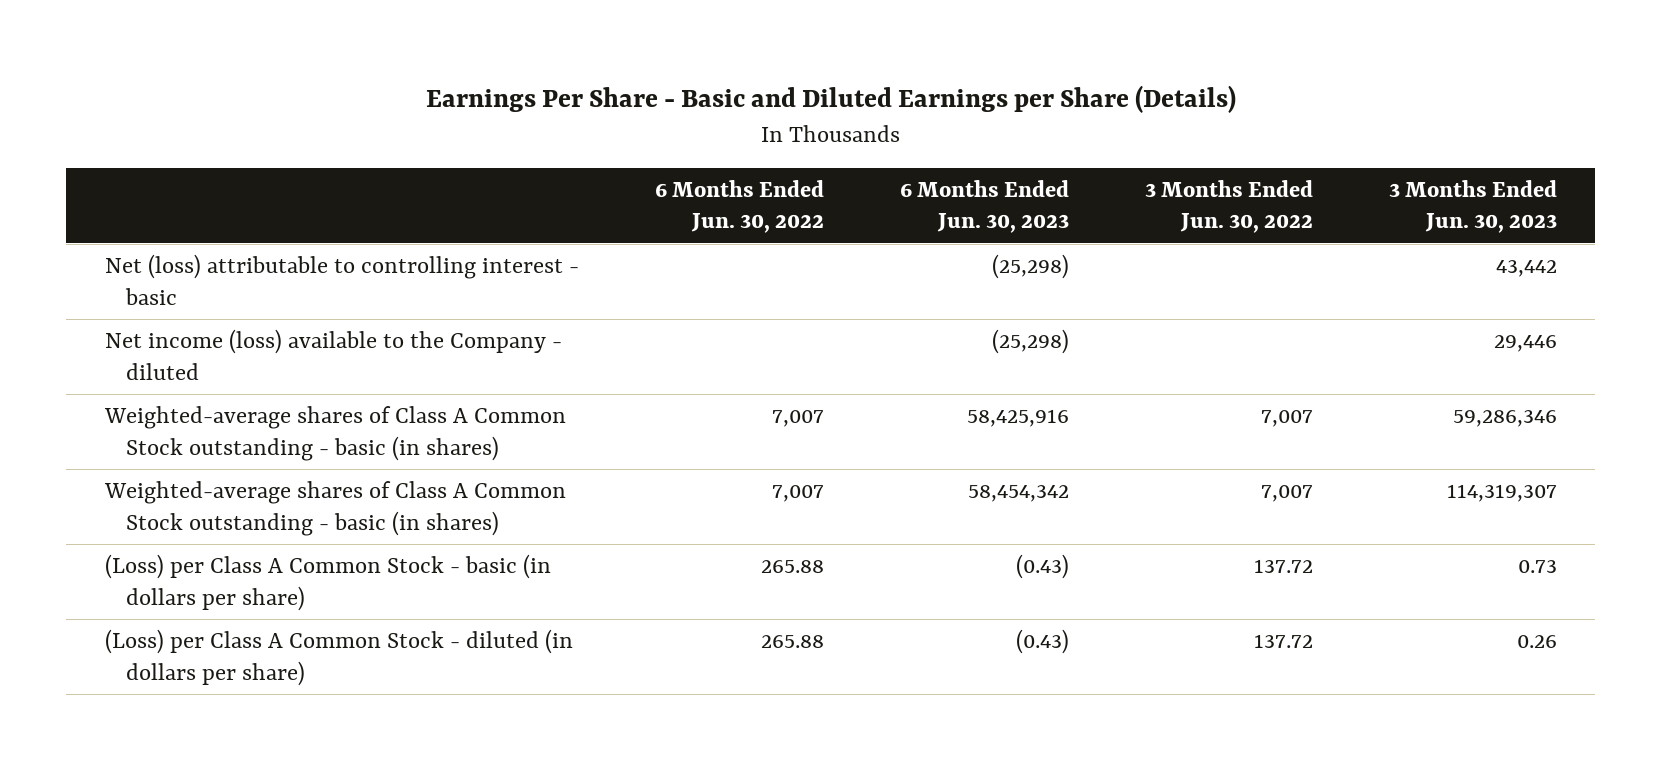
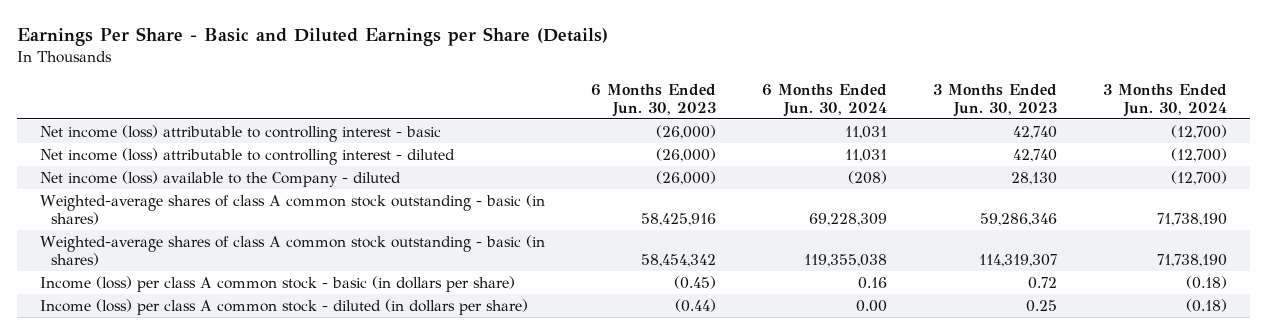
[654,179,824,234] 6 Months Ended Jun. 30, 2022 -> none
[1145,179,1314,234] 3 Months Ended Jun. 30, 2022 -> none
none -> [762,83,888,117] 6 Months Ended Jun. 30, 2024
none -> [1102,83,1227,117] 3 Months Ended Jun. 30, 2024
[104,254,579,305] Net (loss) attributable to controlling interest - basic -> [40,124,442,142] Net income (loss) attributable to controlling interest - basic
[991,254,1069,280] (25,298) -> [656,124,717,139] (26,000)
[1496,260,1558,278] 43,442 -> [1012,125,1057,139] 42,740
none -> [40,147,456,165] Net income (loss) attributable to controlling interest - diluted
[991,329,1069,355] (25,298) -> [656,170,717,185] (26,000)
[1494,335,1558,353] 29,446 -> [1010,171,1057,185] 28,130
[103,406,566,461] Weighted-average shares of Class A Common Stock outstanding - basic (in shares) -> [40,193,546,225] Weighted-average shares of class A common stock outstanding - basic (in shares)
[103,481,566,536] Weighted-average shares of Class A Common Stock outstanding - basic (in shares) -> [40,234,546,266] Weighted-average shares of class A common stock outstanding - basic (in shares)
[104,554,551,611] (Loss) per Class A Common Stock - basic (in dollars per share) -> [40,275,516,292] Income (loss) per class A common stock - basic (in dollars per share)
[1015,554,1069,580] (0.43) -> [674,275,717,289] (0.45)
[1518,560,1558,574] 0.73 -> [1027,276,1057,289] 0.72
[104,629,573,686] (Loss) per Class A Common Stock - diluted (in dollars per share) -> [40,298,529,315] Income (loss) per class A common stock - diluted (in dollars per share)
[1015,629,1069,655] (0.43) -> [675,298,717,312] (0.44)
[1517,635,1558,649] 0.26 -> [1025,299,1057,312] 0.25

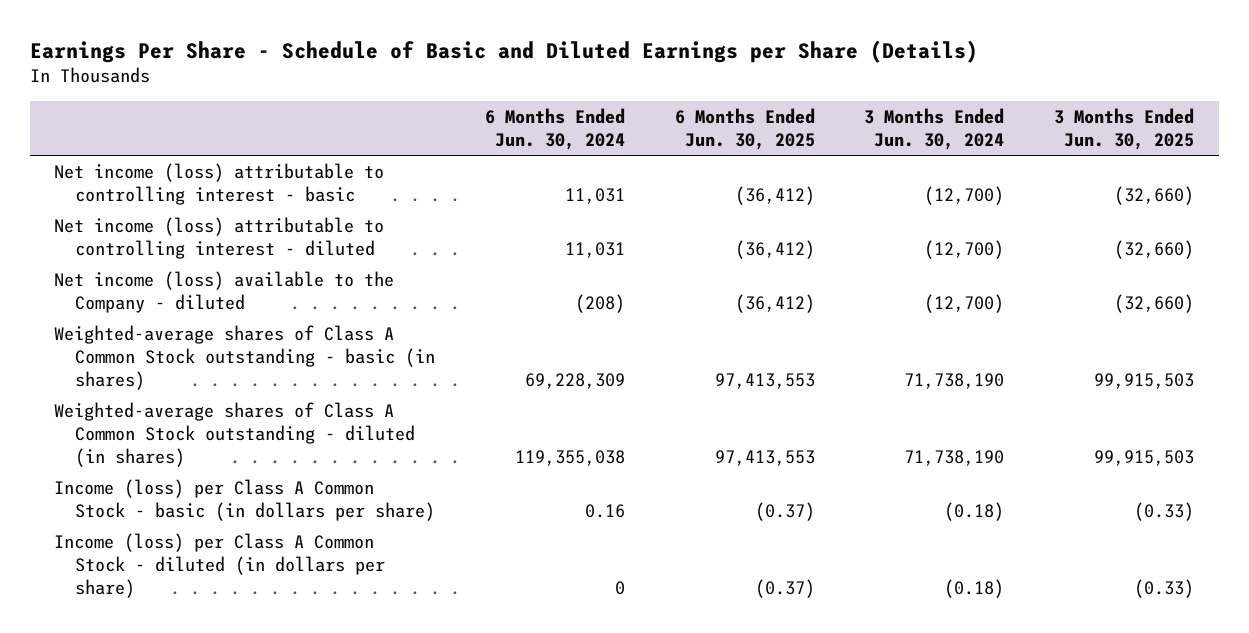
[17,27,609,47] Earnings Per Share - Basic and Diluted Earnings per Share (Details) -> [29,39,978,63] Earnings Per Share - Schedule of Basic and Diluted Earnings per Share (Details)
[591,83,717,117] 6 Months Ended Jun. 30, 2023 -> none
[932,83,1057,117] 3 Months Ended Jun. 30, 2023 -> none
none -> [674,107,815,150] 6 Months Ended Jun. 30, 2025
none -> [1054,107,1195,150] 3 Months Ended Jun. 30, 2025
[40,193,546,225] Weighted-average shares of class A common stock outstanding - basic (in shares) -> [54,325,436,391] Weighted-average shares of Class A Common Stock outstanding - basic (in shares)
[40,234,546,266] Weighted-average shares of class A common stock outstanding - basic (in shares) -> [54,402,416,468] Weighted-average shares of Class A Common Stock outstanding - diluted (in shares)
[40,275,516,292] Income (loss) per class A common stock - basic (in dollars per share) -> [54,479,436,522] Income (loss) per Class A Common Stock - basic (in dollars per share)
[40,298,529,315] Income (loss) per class A common stock - diluted (in dollars per share) -> [54,533,386,599] Income (loss) per Class A Common Stock - diluted (in dollars per share)
[856,299,888,312] 0.00 -> [615,581,626,596] 0

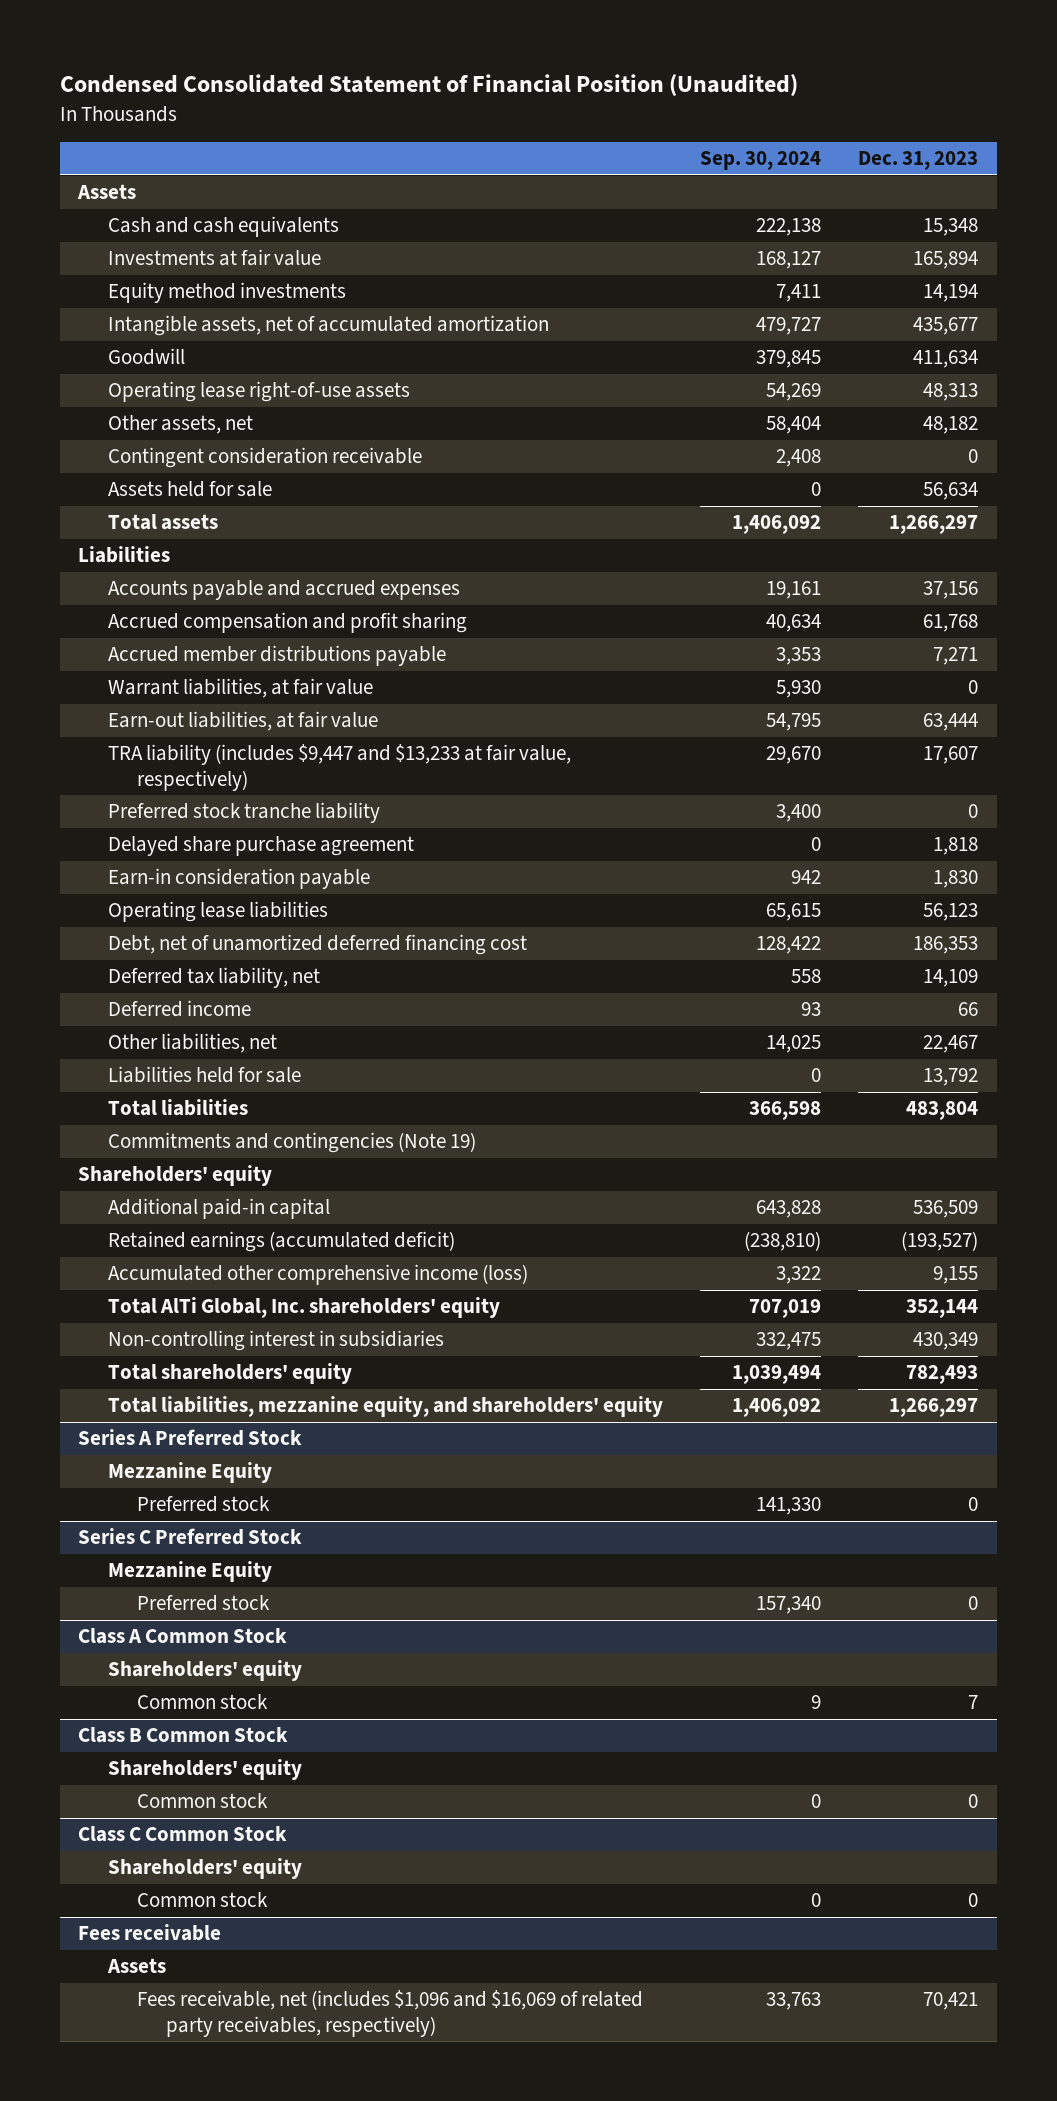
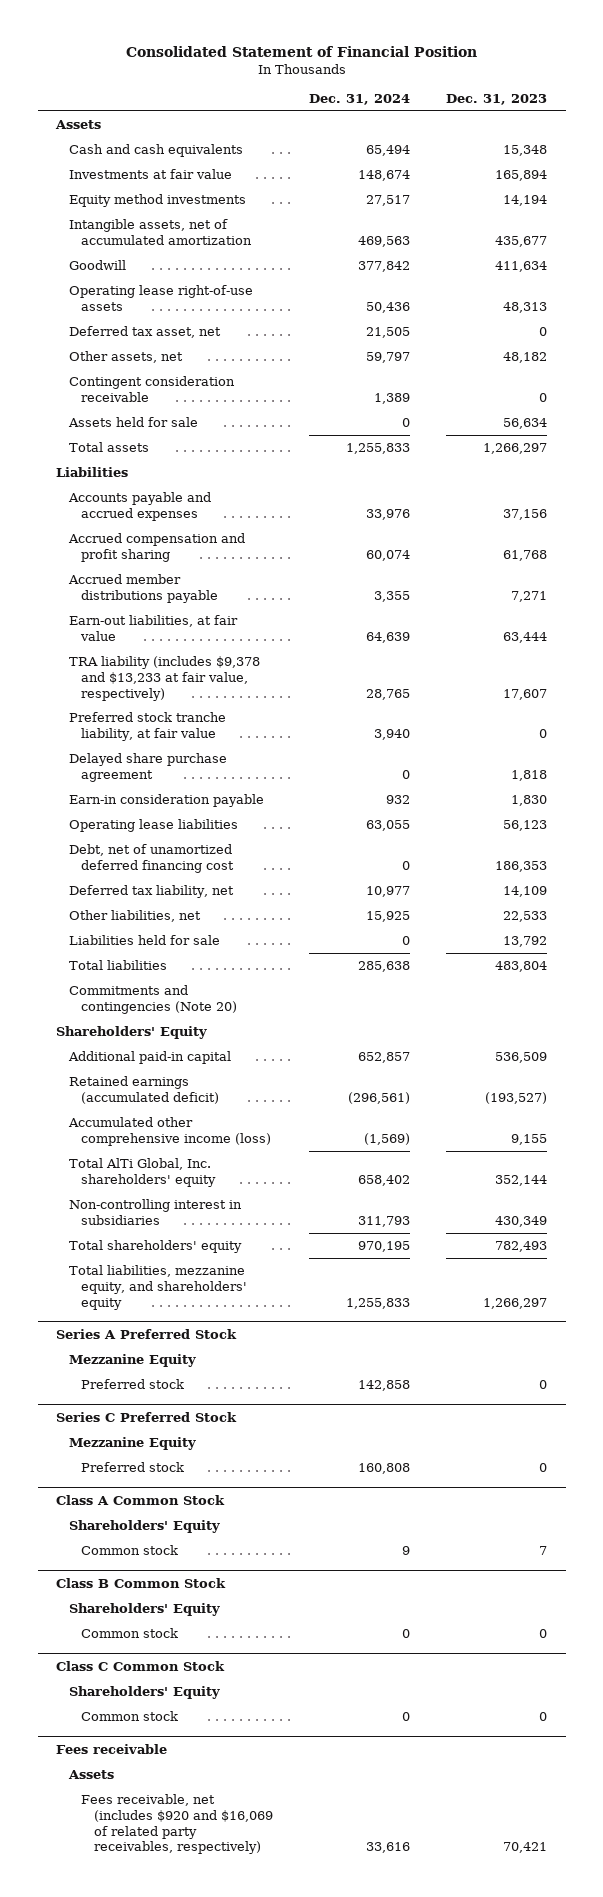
[59,74,798,97] Condensed Consolidated Statement of Financial Position (Unaudited) -> [125,45,477,57] Consolidated Statement of Financial Position
[699,151,821,171] Sep. 30, 2024 -> none
none -> [309,93,411,105] Dec. 31, 2024
none -> [68,325,221,338] Deferred tax asset, net
[107,678,373,699] Warrant liabilities, at fair value -> none
[107,744,571,791] TRA liability (includes $9,447 and $13,233 at fair value, respectively) -> [68,655,260,701] TRA liability (includes $9,378 and $13,233 at fair value, respectively)
[107,802,380,824] Preferred stock tranche liability -> [68,711,226,741] Preferred stock tranche liability, at fair value
[107,1000,251,1018] Deferred income -> none
[923,1035,979,1054] 22,467 -> [503,910,548,922] 22,533
[107,1132,476,1154] Commitments and contingencies (Note 19) -> [68,984,238,1014] Commitments and contingencies (Note 20)
[78,1165,273,1187] Shareholders' equity -> [55,1025,207,1039] Shareholders' Equity
[107,1660,302,1682] Shareholders' equity -> [68,1519,220,1533] Shareholders' Equity
[107,1759,302,1781] Shareholders' equity -> [68,1602,220,1616] Shareholders' Equity
[107,1858,302,1880] Shareholders' equity -> [68,1685,220,1699] Shareholders' Equity
[137,1990,644,2037] Fees receivable, net (includes $1,096 and $16,069 of related party receivables, respectively) -> [81,1793,274,1855] Fees receivable, net (includes $920 and $16,069 of related party receivables, respectively)

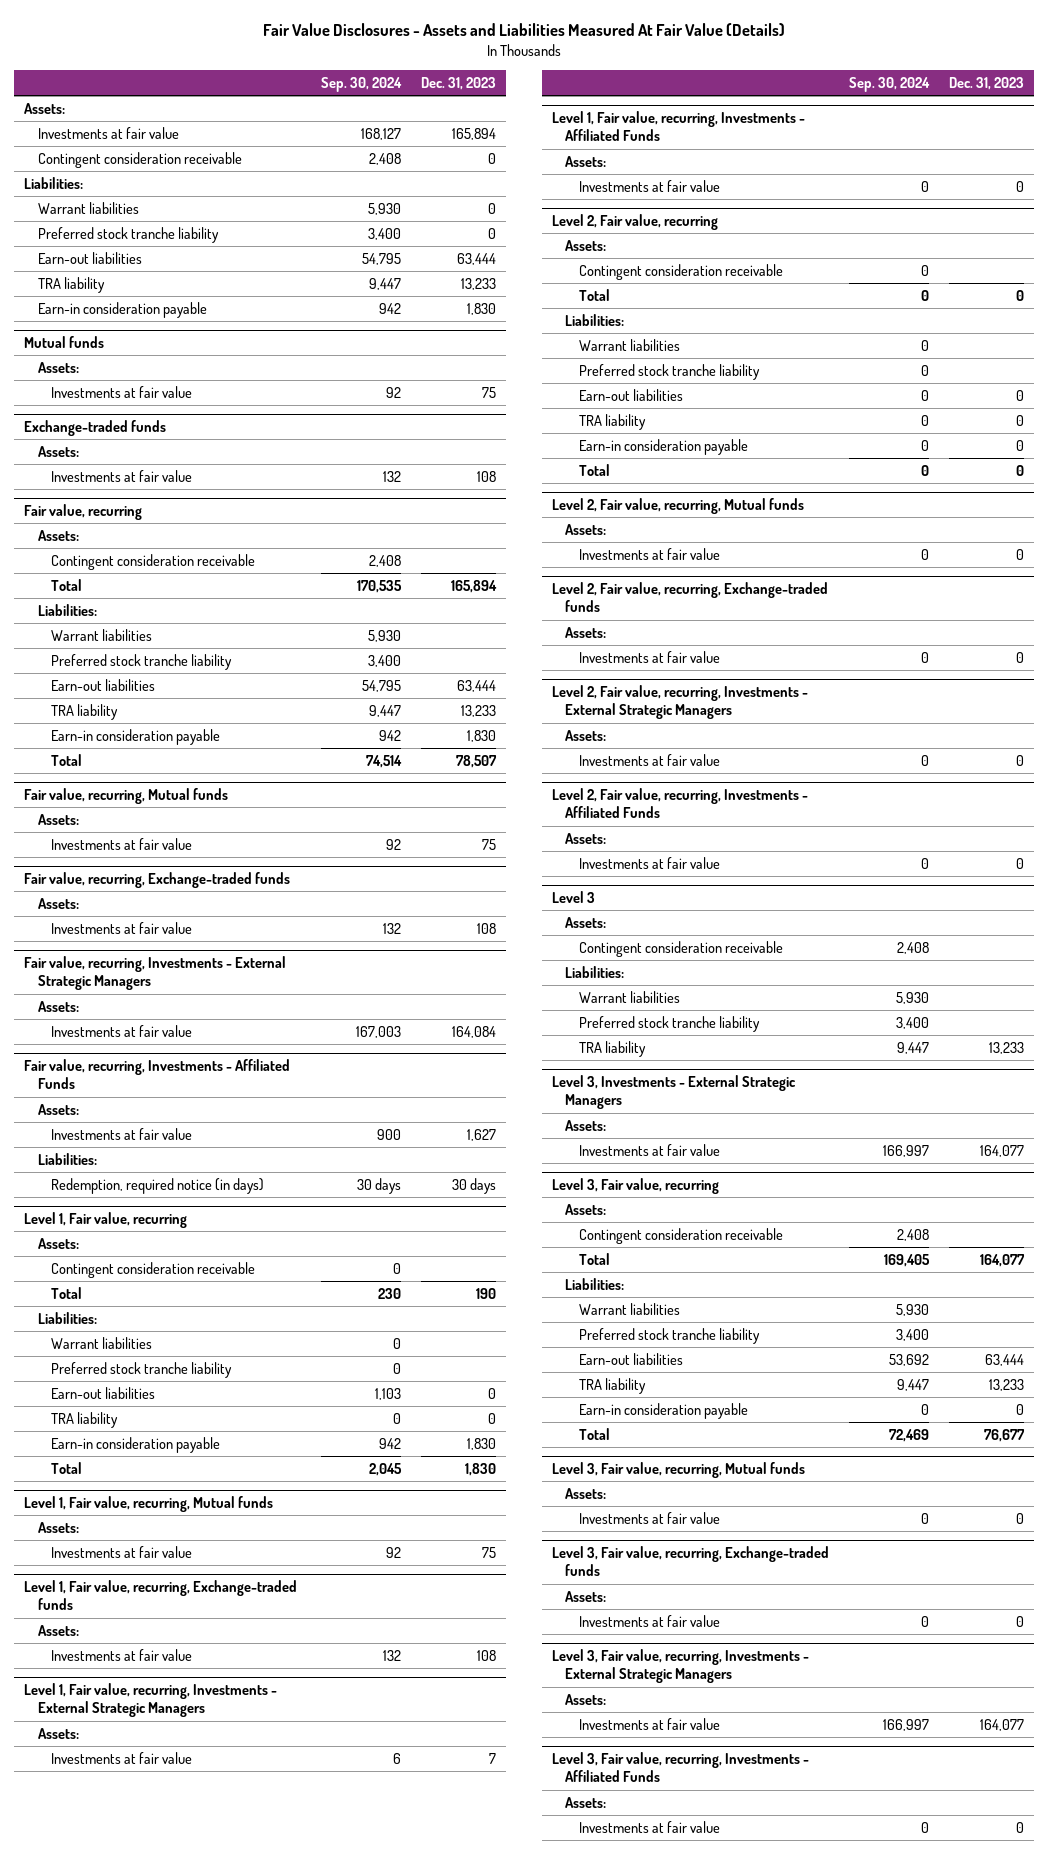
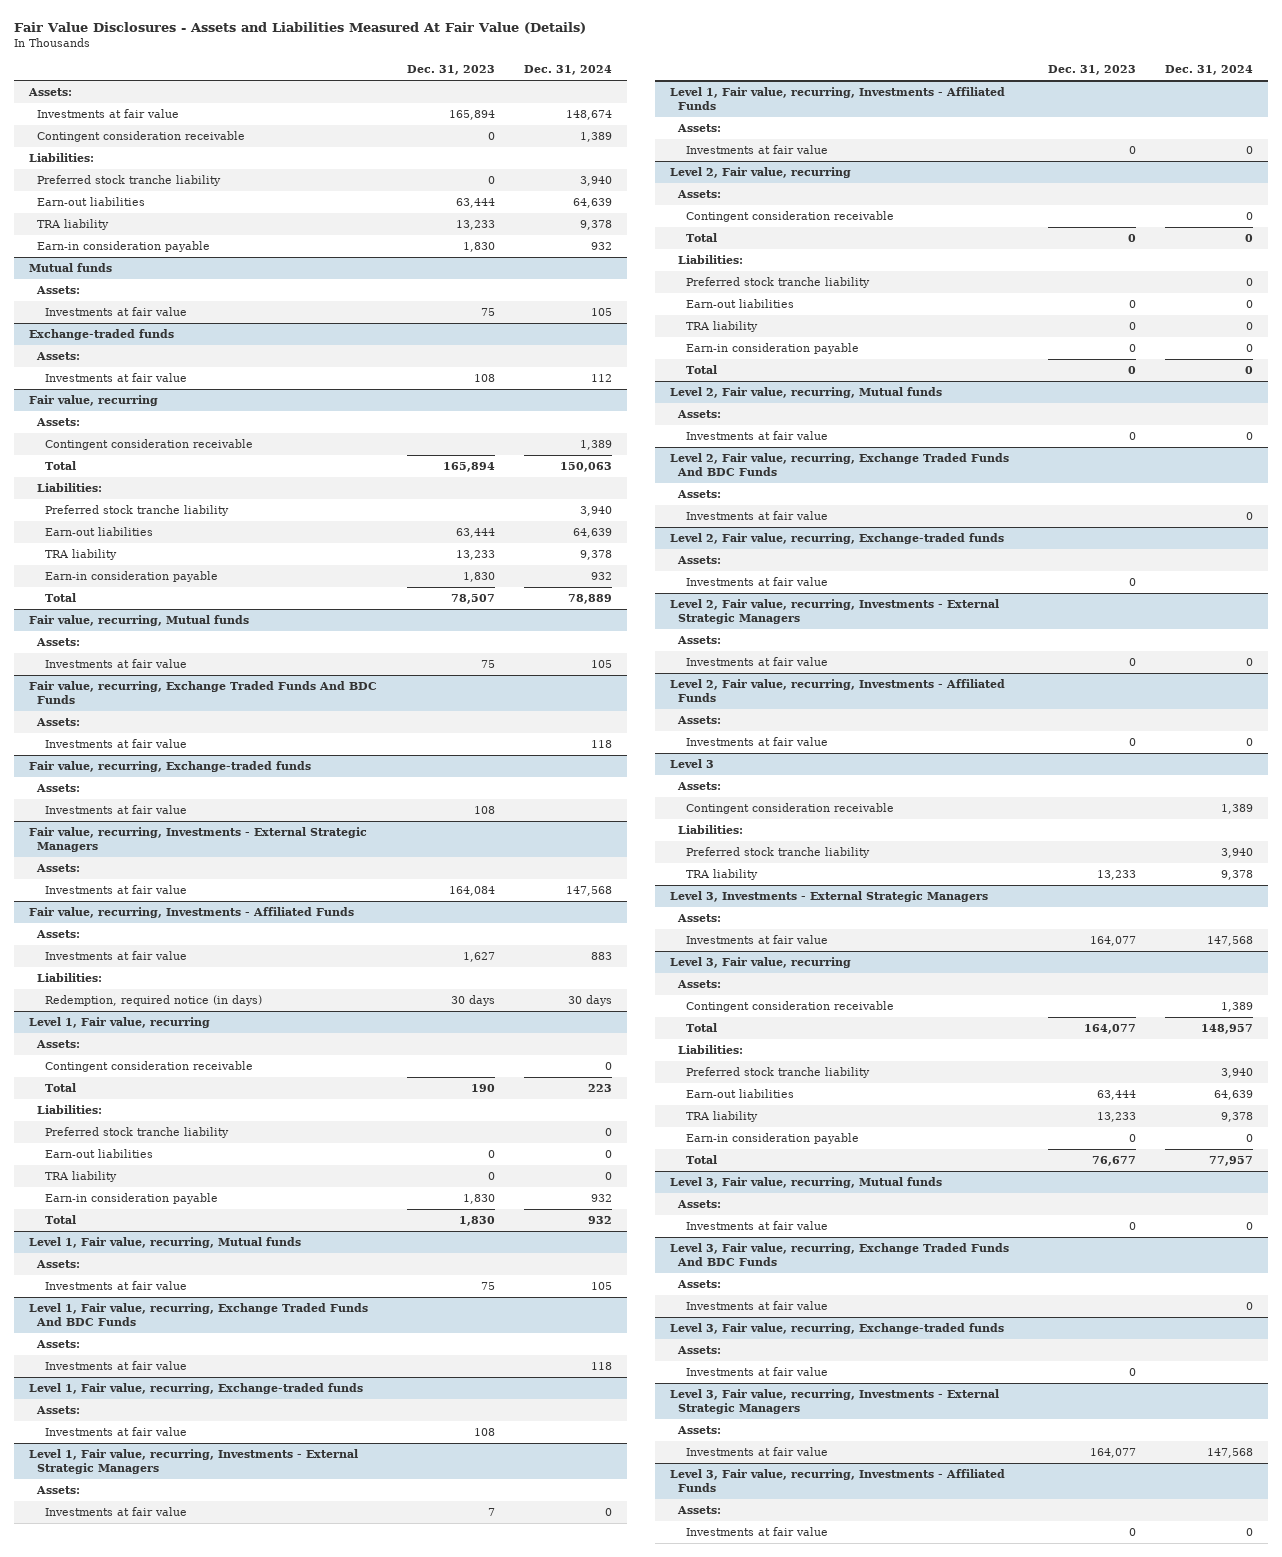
[320,76,402,92] Sep. 30, 2024 -> none
none -> [524,65,613,76] Dec. 31, 2024
[37,201,139,214] Warrant liabilities -> none
[51,628,153,641] Warrant liabilities -> none
none -> [29,681,378,704] Fair value, recurring, Exchange Traded Funds And BDC Funds
none -> [36,718,81,727] Assets:
none -> [45,739,188,749] Investments at fair value
[51,1336,153,1349] Warrant liabilities -> none
none -> [29,1303,369,1326] Level 1, Fair value, recurring, Exchange Traded Funds And BDC Funds
none -> [36,1340,81,1349] Assets:
none -> [45,1361,188,1371] Investments at fair value
[579,338,681,351] Warrant liabilities -> none
none -> [670,453,1010,476] Level 2, Fair value, recurring, Exchange Traded Funds And BDC Funds
none -> [677,490,722,499] Assets:
none -> [686,511,829,521] Investments at fair value
[579,990,681,1003] Warrant liabilities -> none
[579,1302,681,1315] Warrant liabilities -> none
none -> [670,1243,1010,1266] Level 3, Fair value, recurring, Exchange Traded Funds And BDC Funds
none -> [677,1280,722,1289] Assets:
none -> [686,1301,829,1311] Investments at fair value

